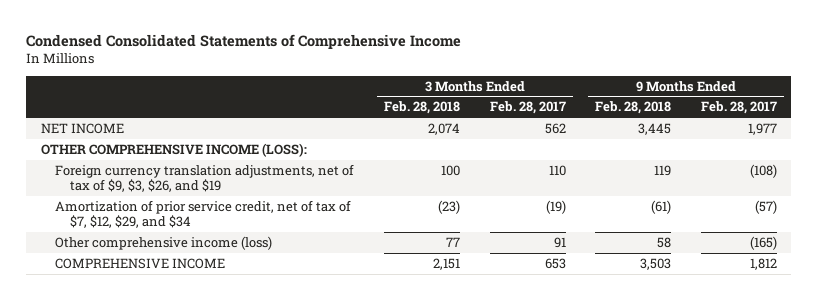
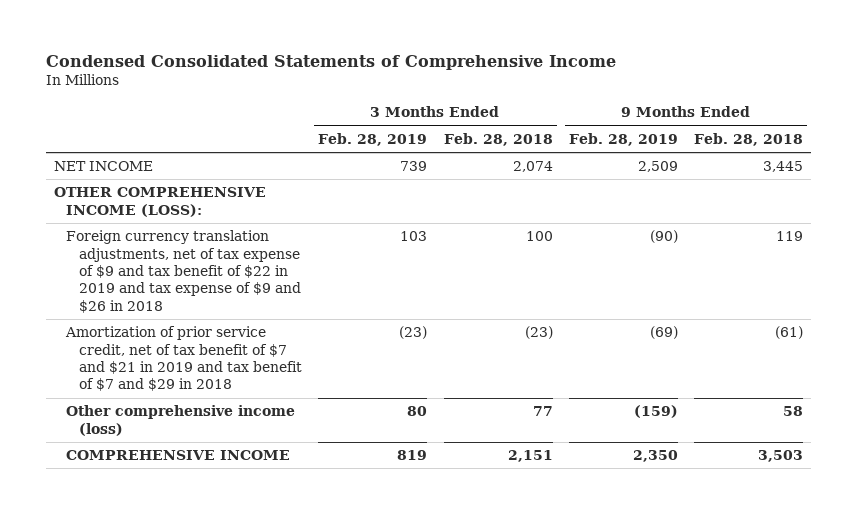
[489,101,566,115] Feb. 28, 2017 -> none
[700,101,777,115] Feb. 28, 2017 -> none
none -> [318,132,428,146] Feb. 28, 2019
none -> [568,132,678,146] Feb. 28, 2019
[55,163,355,193] Foreign currency translation adjustments, net of tax of $9, $3, $26, and $19 -> [66,230,302,313] Foreign currency translation adjustments, net of tax expense of $9 and tax benefit of $22 in 2019 and tax expense of $9 and $26 in 2018
[55,199,352,229] Amortization of prior service credit, net of tax of $7, $12, $29, and $34 -> [65,326,303,392] Amortization of prior service credit, net of tax benefit of $7 and $21 in 2019 and tax benefit of $7 and $29 in 2018

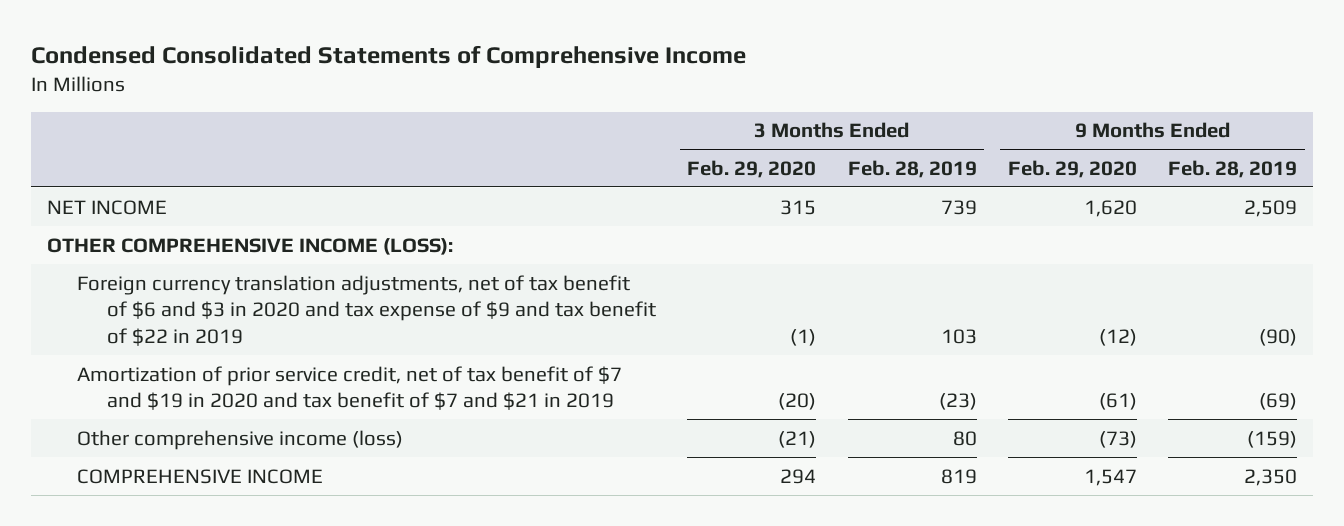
[443,132,553,146] Feb. 28, 2018 -> none
[693,132,803,146] Feb. 28, 2018 -> none
none -> [687,159,817,178] Feb. 29, 2020
none -> [1007,159,1137,178] Feb. 29, 2020
[66,230,302,313] Foreign currency translation adjustments, net of tax expense of $9 and tax benefit of $22 in 2019 and tax expense of $9 and $26 in 2018 -> [76,274,657,346] Foreign currency translation adjustments, net of tax benefit of $6 and $3 in 2020 and tax expense of $9 and tax benefit of $22 in 2019
[65,326,303,392] Amortization of prior service credit, net of tax benefit of $7 and $21 in 2019 and tax benefit of $7 and $29 in 2018 -> [76,365,622,411] Amortization of prior service credit, net of tax benefit of $7 and $19 in 2020 and tax benefit of $7 and $21 in 2019

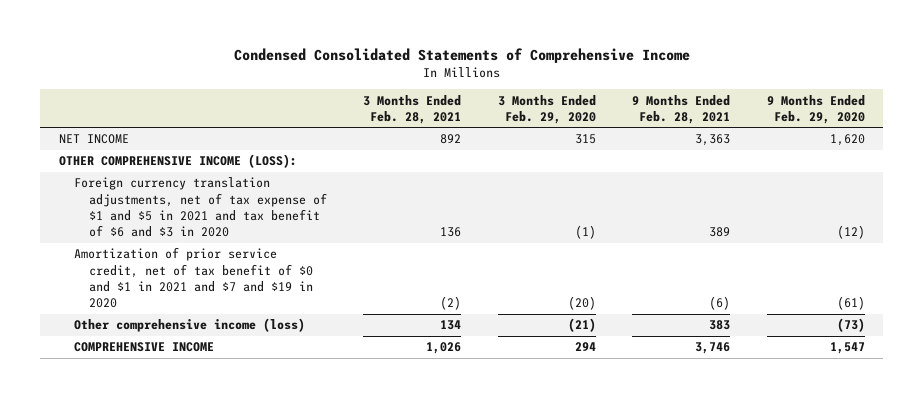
[847,159,977,178] Feb. 28, 2019 -> none
[1168,159,1298,178] Feb. 28, 2019 -> none
none -> [363,94,462,124] 3 Months Ended Feb. 28, 2021
none -> [632,94,731,124] 9 Months Ended Feb. 28, 2021
[76,274,657,346] Foreign currency translation adjustments, net of tax benefit of $6 and $3 in 2020 and tax expense of $9 and tax benefit of $22 in 2019 -> [73,177,327,238] Foreign currency translation adjustments, net of tax expense of $1 and $5 in 2021 and tax benefit of $6 and $3 in 2020
[76,365,622,411] Amortization of prior service credit, net of tax benefit of $7 and $19 in 2020 and tax benefit of $7 and $21 in 2019 -> [73,247,313,309] Amortization of prior service credit, net of tax benefit of $0 and $1 in 2021 and $7 and $19 in 2020

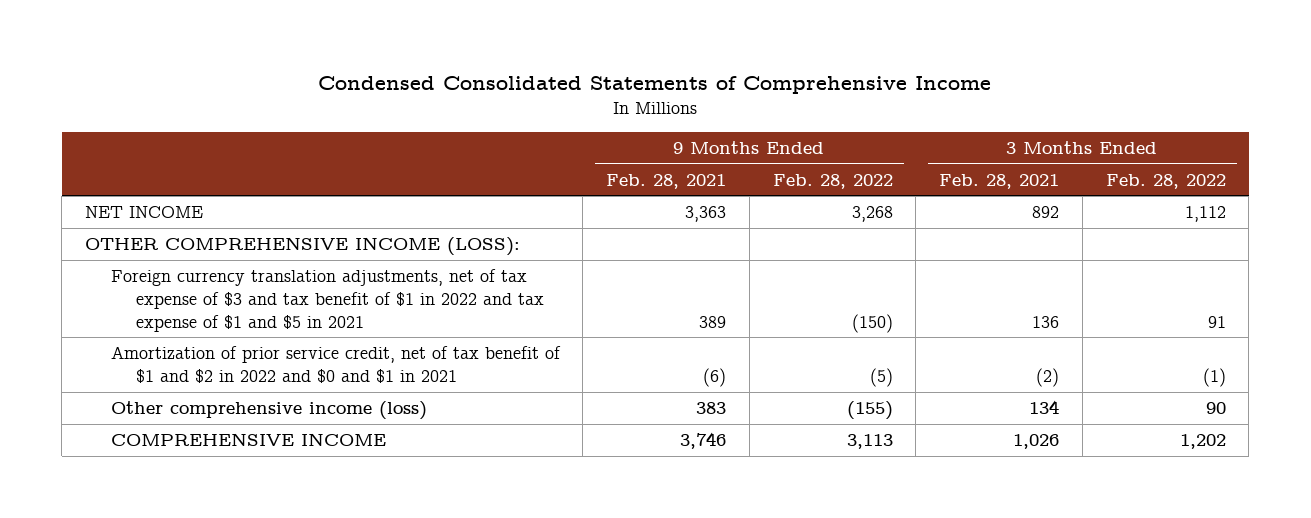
[497,94,596,124] 3 Months Ended Feb. 29, 2020 -> none
[766,94,865,124] 9 Months Ended Feb. 29, 2020 -> none
none -> [772,173,893,189] Feb. 28, 2022
none -> [1105,173,1226,189] Feb. 28, 2022
[73,177,327,238] Foreign currency translation adjustments, net of tax expense of $1 and $5 in 2021 and tax benefit of $6 and $3 in 2020 -> [110,268,545,332] Foreign currency translation adjustments, net of tax expense of $3 and tax benefit of $1 in 2022 and tax expense of $1 and $5 in 2021
[73,247,313,309] Amortization of prior service credit, net of tax benefit of $0 and $1 in 2021 and $7 and $19 in 2020 -> [110,345,561,383] Amortization of prior service credit, net of tax benefit of $1 and $2 in 2022 and $0 and $1 in 2021

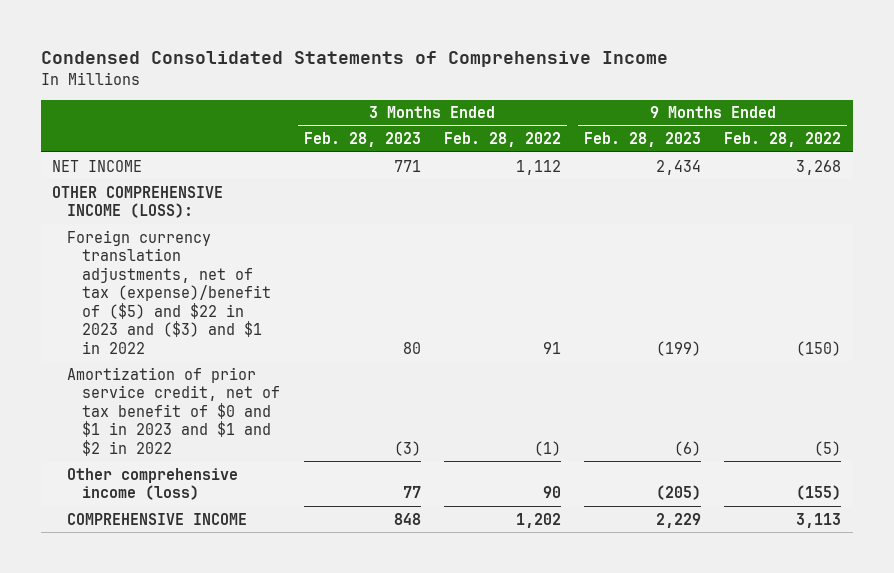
[606,173,727,189] Feb. 28, 2021 -> none
[939,173,1060,189] Feb. 28, 2021 -> none
none -> [303,132,421,148] Feb. 28, 2023
none -> [584,132,702,148] Feb. 28, 2023
[110,268,545,332] Foreign currency translation adjustments, net of tax expense of $3 and tax benefit of $1 in 2022 and tax expense of $1 and $5 in 2021 -> [67,229,272,354] Foreign currency translation adjustments, net of tax (expense)/benefit of ($5) and $22 in 2023 and ($3) and $1 in 2022
[110,345,561,383] Amortization of prior service credit, net of tax benefit of $1 and $2 in 2022 and $0 and $1 in 2021 -> [67,366,281,456] Amortization of prior service credit, net of tax benefit of $0 and $1 in 2023 and $1 and $2 in 2022

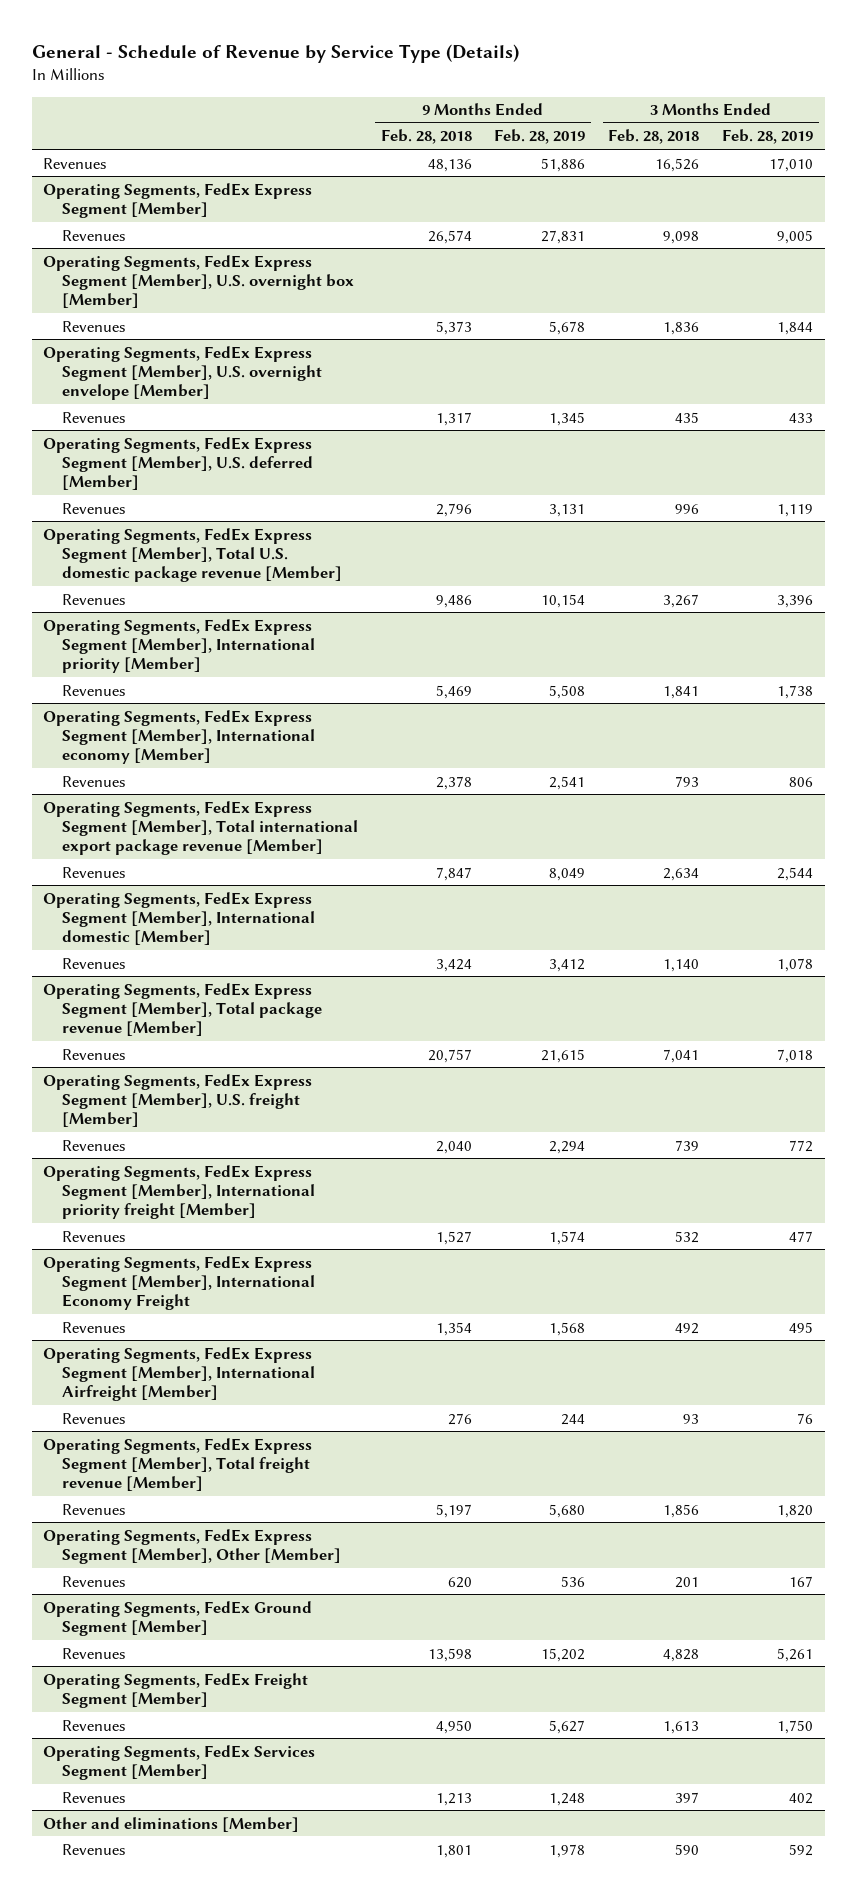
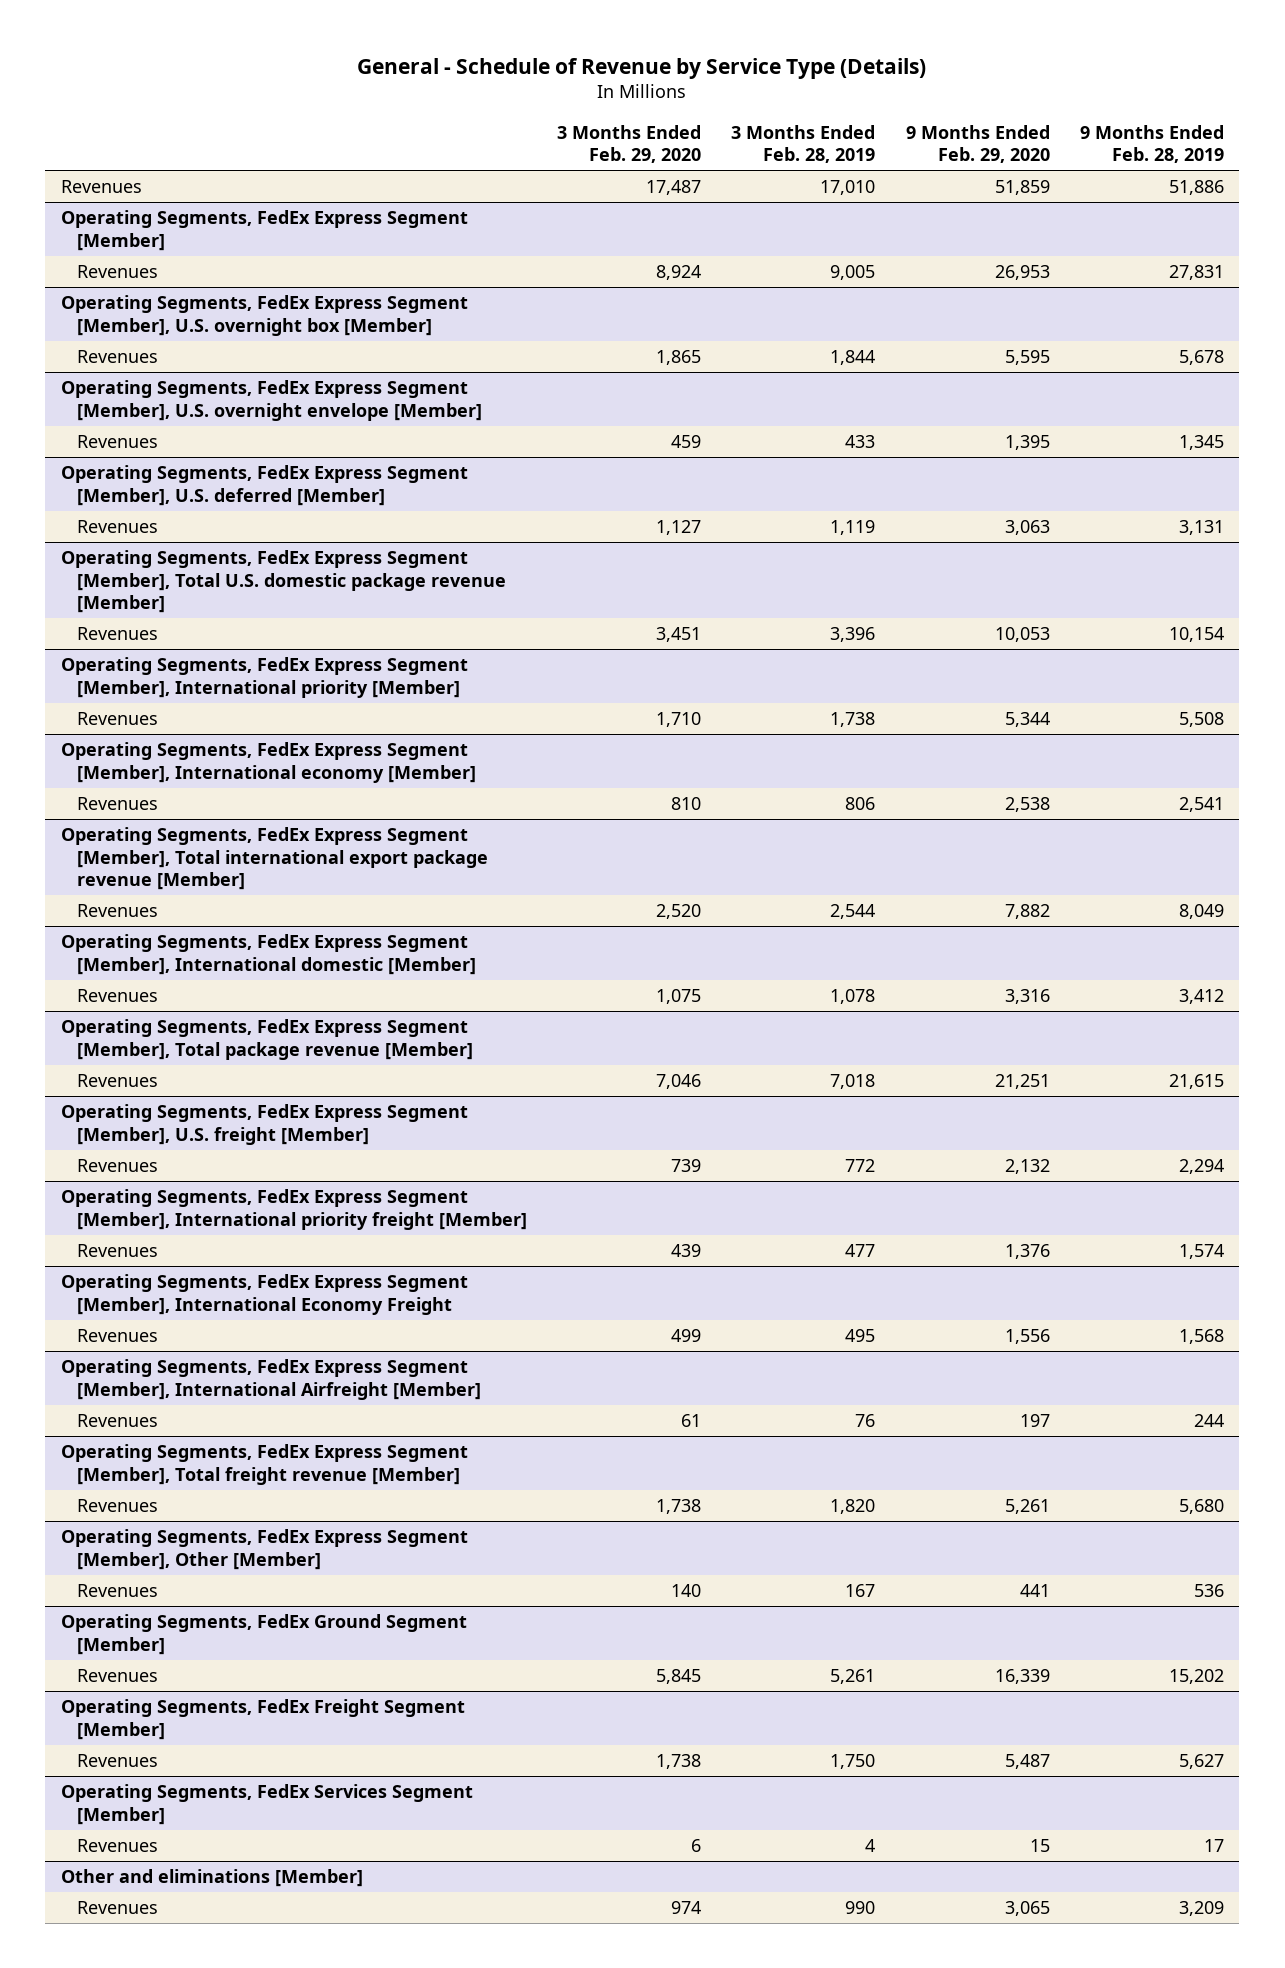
[380,129,472,145] Feb. 28, 2018 -> none
[608,129,700,145] Feb. 28, 2018 -> none
none -> [557,124,702,164] 3 Months Ended Feb. 29, 2020
none -> [905,124,1050,164] 9 Months Ended Feb. 29, 2020
[549,1792,586,1806] 1,248 -> [1204,1839,1225,1853] 17
[789,1792,814,1804] 402 -> [865,1839,876,1853] 4
[549,1843,586,1858] 1,978 -> [1179,1901,1225,1917] 3,209
[789,1843,814,1856] 592 -> [845,1901,876,1915] 990

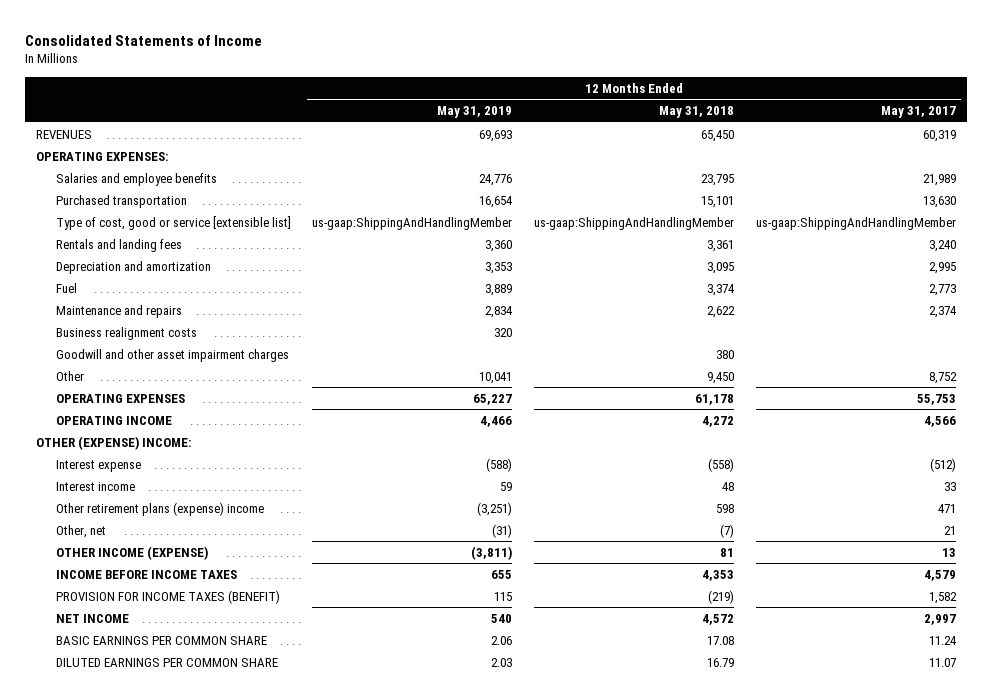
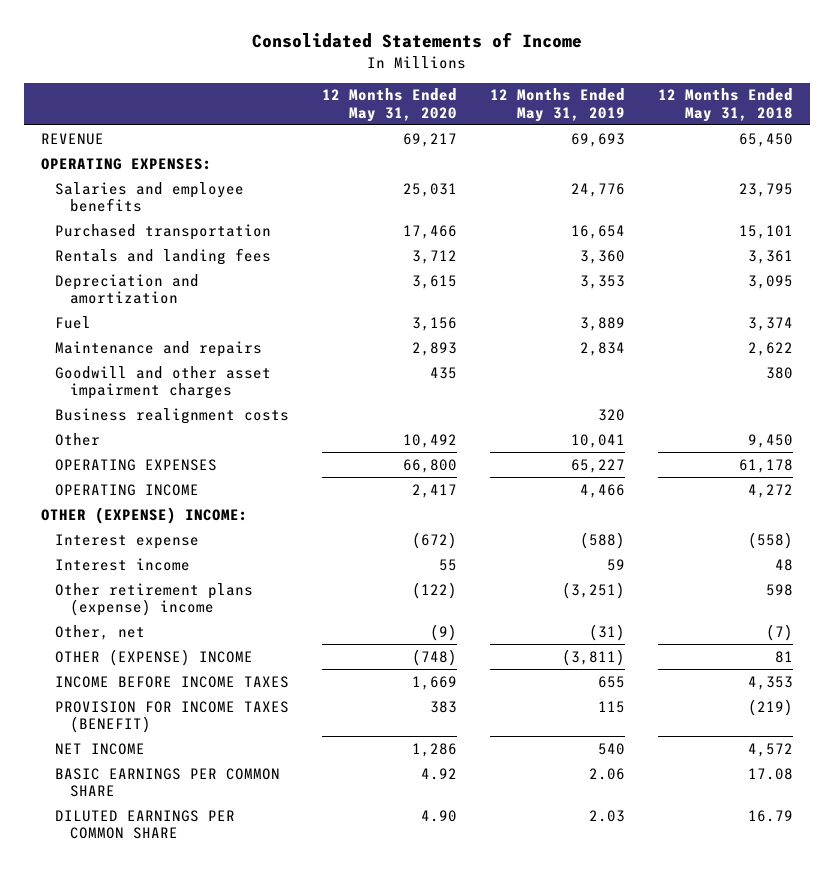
[880,105,956,118] May 31, 2017 -> none
none -> [322,88,458,122] 12 Months Ended May 31, 2020
[35,129,92,139] REVENUES -> [40,132,104,145] REVENUE
[55,215,291,230] Type of cost, good or service [extensible list] -> none
[55,326,197,340] Business realignment costs -> [55,407,290,424] Business realignment costs
[55,545,208,560] OTHER INCOME (EXPENSE) -> [55,648,254,666] OTHER (EXPENSE) INCOME

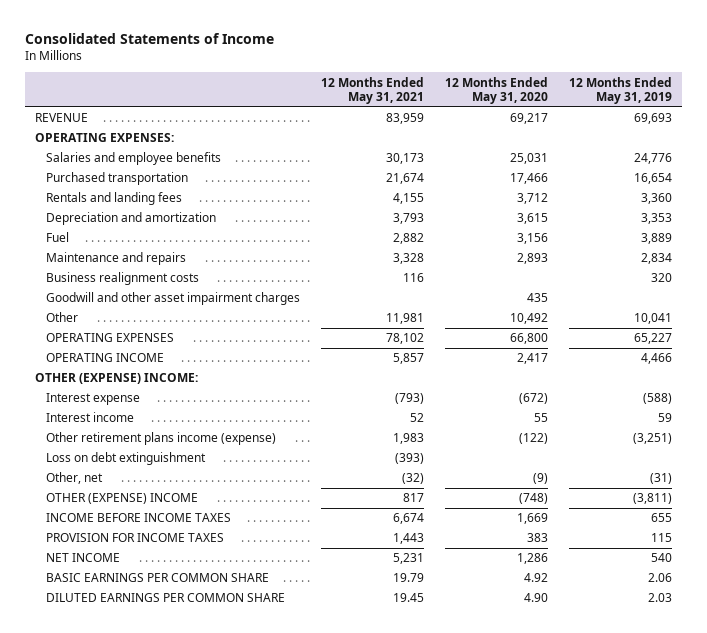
[658,88,794,122] 12 Months Ended May 31, 2018 -> none
none -> [320,76,424,104] 12 Months Ended May 31, 2021
[55,365,272,400] Goodwill and other asset impairment charges -> [45,292,300,306] Goodwill and other asset impairment charges
[55,582,254,617] Other retirement plans (expense) income -> [45,432,276,446] Other retirement plans income (expense)
none -> [45,452,206,466] Loss on debt extinguishment
[55,700,290,734] PROVISION FOR INCOME TAXES (BENEFIT) -> [45,533,224,543] PROVISION FOR INCOME TAXES

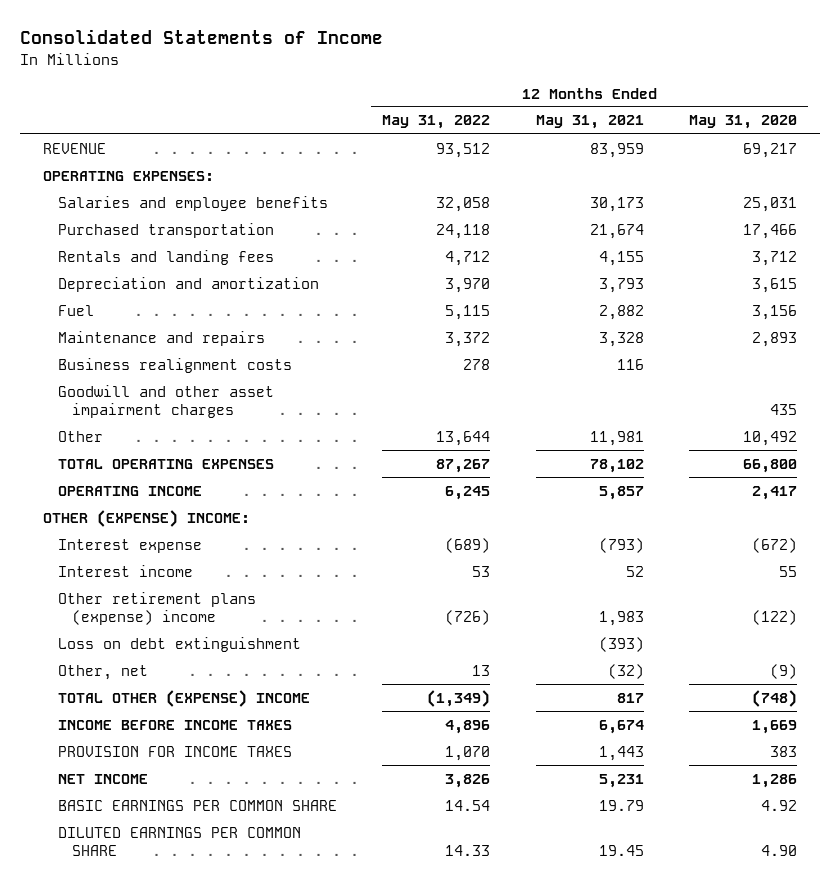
[568,76,672,104] 12 Months Ended May 31, 2019 -> none
none -> [382,115,491,130] May 31, 2022
[45,333,174,343] OPERATING EXPENSES -> [57,458,274,469] TOTAL OPERATING EXPENSES
[45,432,276,446] Other retirement plans income (expense) -> [57,591,256,626] Other retirement plans (expense) income
[45,493,198,505] OTHER (EXPENSE) INCOME -> [57,689,310,707] TOTAL OTHER (EXPENSE) INCOME

